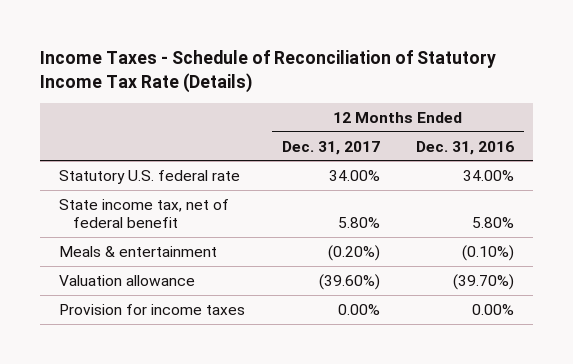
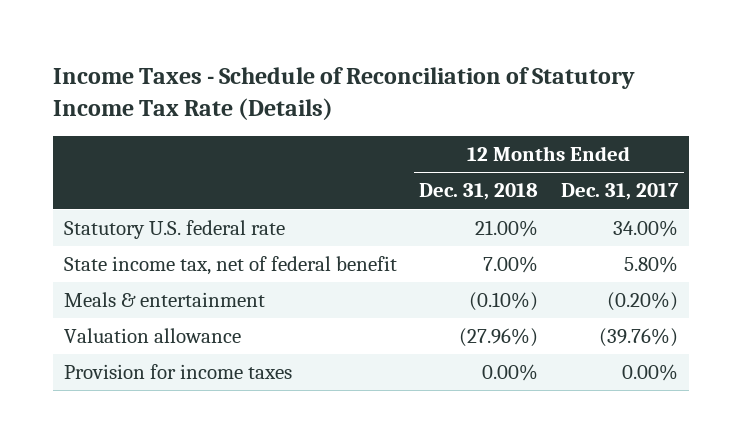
[416,140,515,155] Dec. 31, 2016 -> none
none -> [419,183,539,201] Dec. 31, 2018
[318,273,380,290] (39.60%) -> [598,328,678,348] (39.76%)

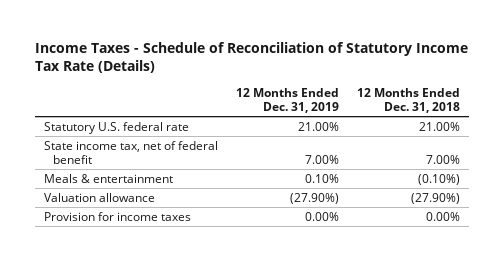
[560,183,679,201] Dec. 31, 2017 -> none
none -> [236,87,340,113] 12 Months Ended Dec. 31, 2019
[459,328,539,348] (27.96%) -> [411,192,461,204] (27.90%)

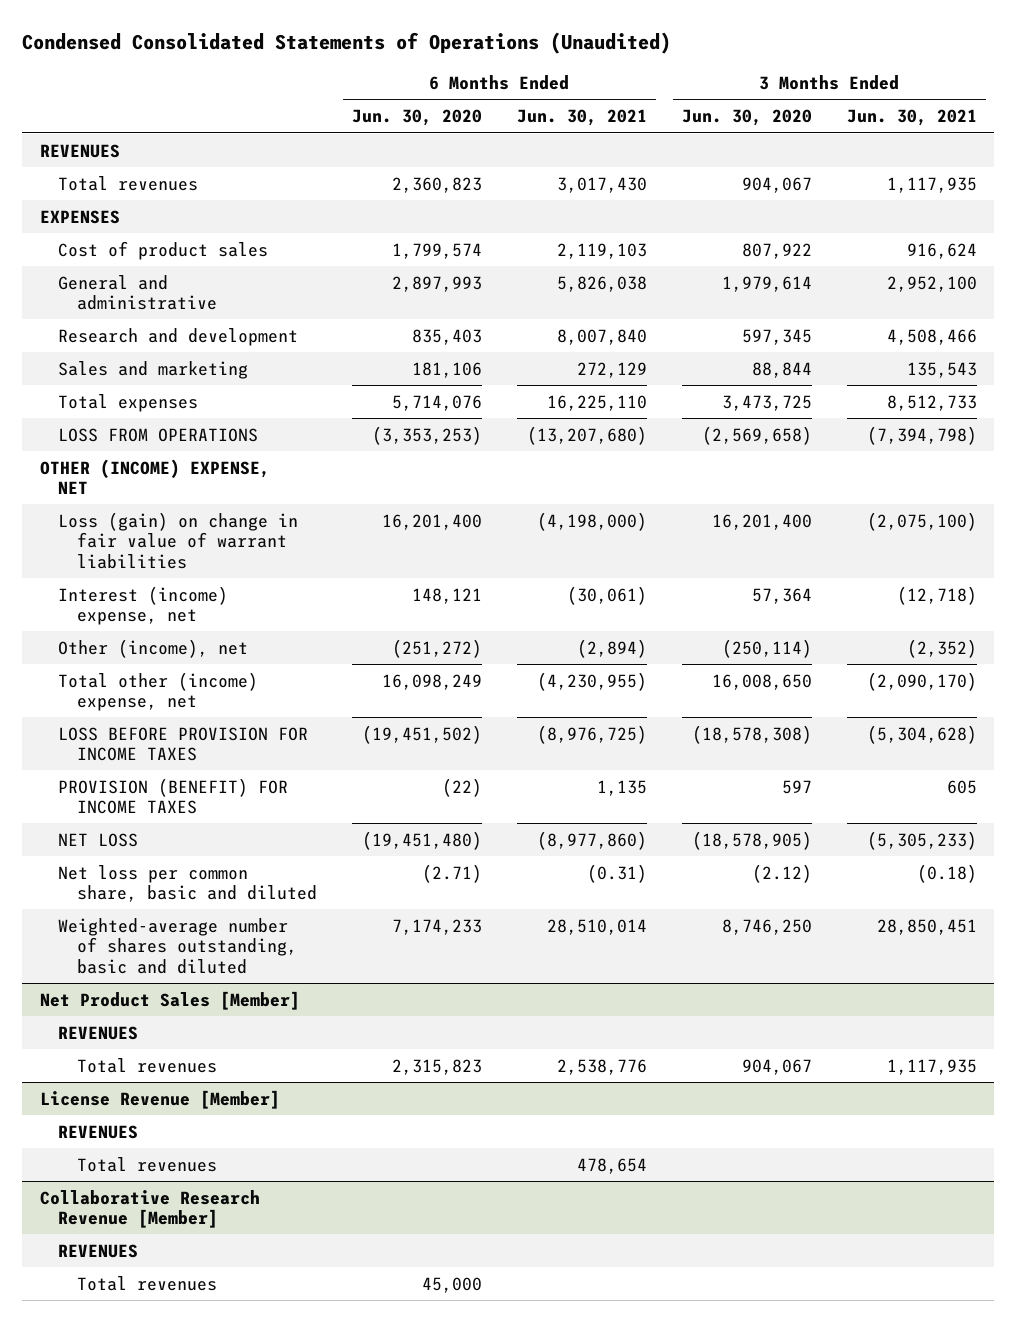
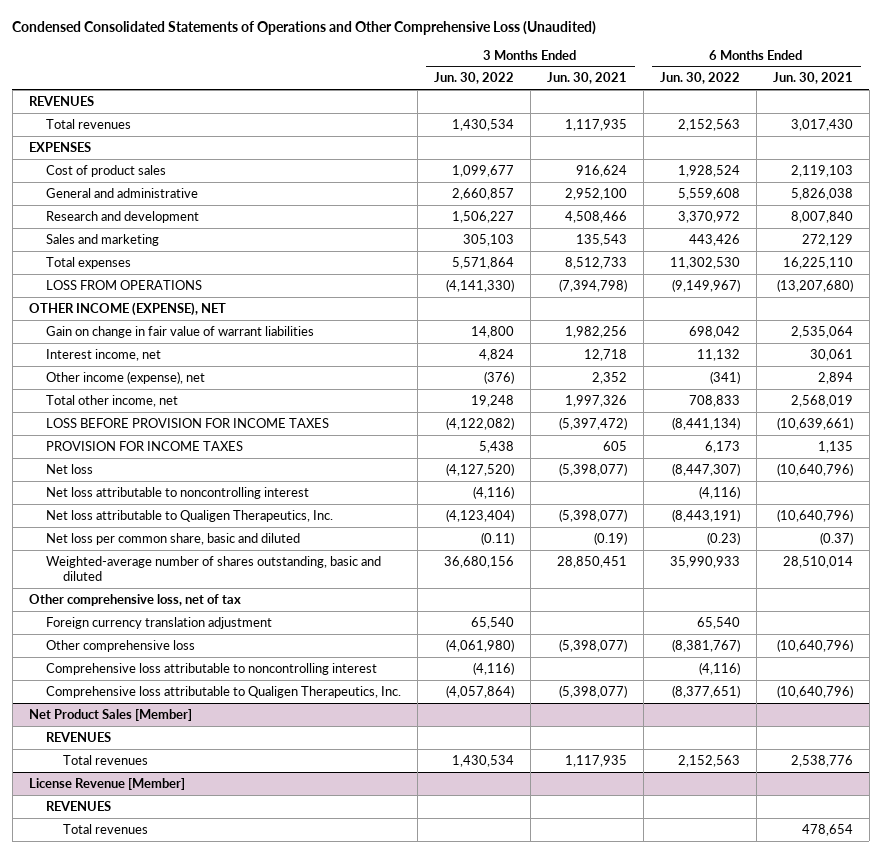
[22,32,672,55] Condensed Consolidated Statements of Operations (Unaudited) -> [12,20,597,35] Condensed Consolidated Statements of Operations and Other Comprehensive Loss (Unaudited)
[351,109,482,127] Jun. 30, 2020 -> none
[681,109,812,127] Jun. 30, 2020 -> none
none -> [433,72,514,85] Jun. 30, 2022
none -> [659,72,740,85] Jun. 30, 2022
[39,458,270,495] OTHER (INCOME) EXPENSE, NET -> [28,301,226,316] OTHER INCOME (EXPENSE), NET
[58,511,299,569] Loss (gain) on change in fair value of warrant liabilities -> [45,325,314,338] Gain on change in fair value of warrant liabilities
[536,511,647,531] (4,198,000) -> [790,325,853,338] 2,535,064
[866,511,977,531] (2,075,100) -> [564,325,627,338] 1,982,256
[58,585,229,626] Interest (income) expense, net -> [45,348,161,361] Interest income, net
[566,585,647,605] (30,061) -> [809,348,853,361] 30,061
[896,585,977,605] (12,718) -> [583,348,627,361] 12,718
[58,638,249,658] Other (income), net -> [45,370,205,384] Other income (expense), net
[576,638,647,658] (2,894) -> [817,371,853,384] 2,894
[906,638,977,658] (2,352) -> [591,371,627,384] 2,352
[58,671,259,712] Total other (income) expense, net -> [45,394,178,407] Total other income, net
[536,671,647,691] (4,230,955) -> [790,394,853,407] 2,568,019
[866,671,977,691] (2,090,170) -> [564,394,627,407] 1,997,326
[536,724,647,744] (8,976,725) -> [776,416,853,430] (10,639,661)
[866,724,977,744] (5,304,628) -> [558,416,627,430] (5,397,472)
[58,777,289,815] PROVISION (BENEFIT) FOR INCOME TAXES -> [45,440,243,451] PROVISION FOR INCOME TAXES
none -> [45,463,93,474] Net loss
none -> [45,486,309,499] Net loss attributable to noncontrolling interest
[58,832,139,847] NET LOSS -> [45,509,333,522] Net loss attributable to Qualigen Therapeutics, Inc.
[536,830,647,850] (8,977,860) -> [776,508,853,522] (10,640,796)
[866,830,977,850] (5,305,233) -> [558,508,627,522] (5,398,077)
[586,863,647,883] (0.31) -> [819,531,853,545] (0.37)
[916,863,977,883] (0.18) -> [593,531,627,545] (0.19)
none -> [28,593,241,606] Other comprehensive loss, net of tax
none -> [45,616,272,629] Foreign currency translation adjustment
none -> [45,639,195,652] Other comprehensive loss
none -> [45,662,377,675] Comprehensive loss attributable to noncontrolling interest
none -> [45,685,401,698] Comprehensive loss attributable to Qualigen Therapeutics, Inc.
[39,1189,260,1229] Collaborative Research Revenue [Member] -> none
[58,1243,139,1258] REVENUES -> none
[76,1275,217,1291] Total revenues -> none

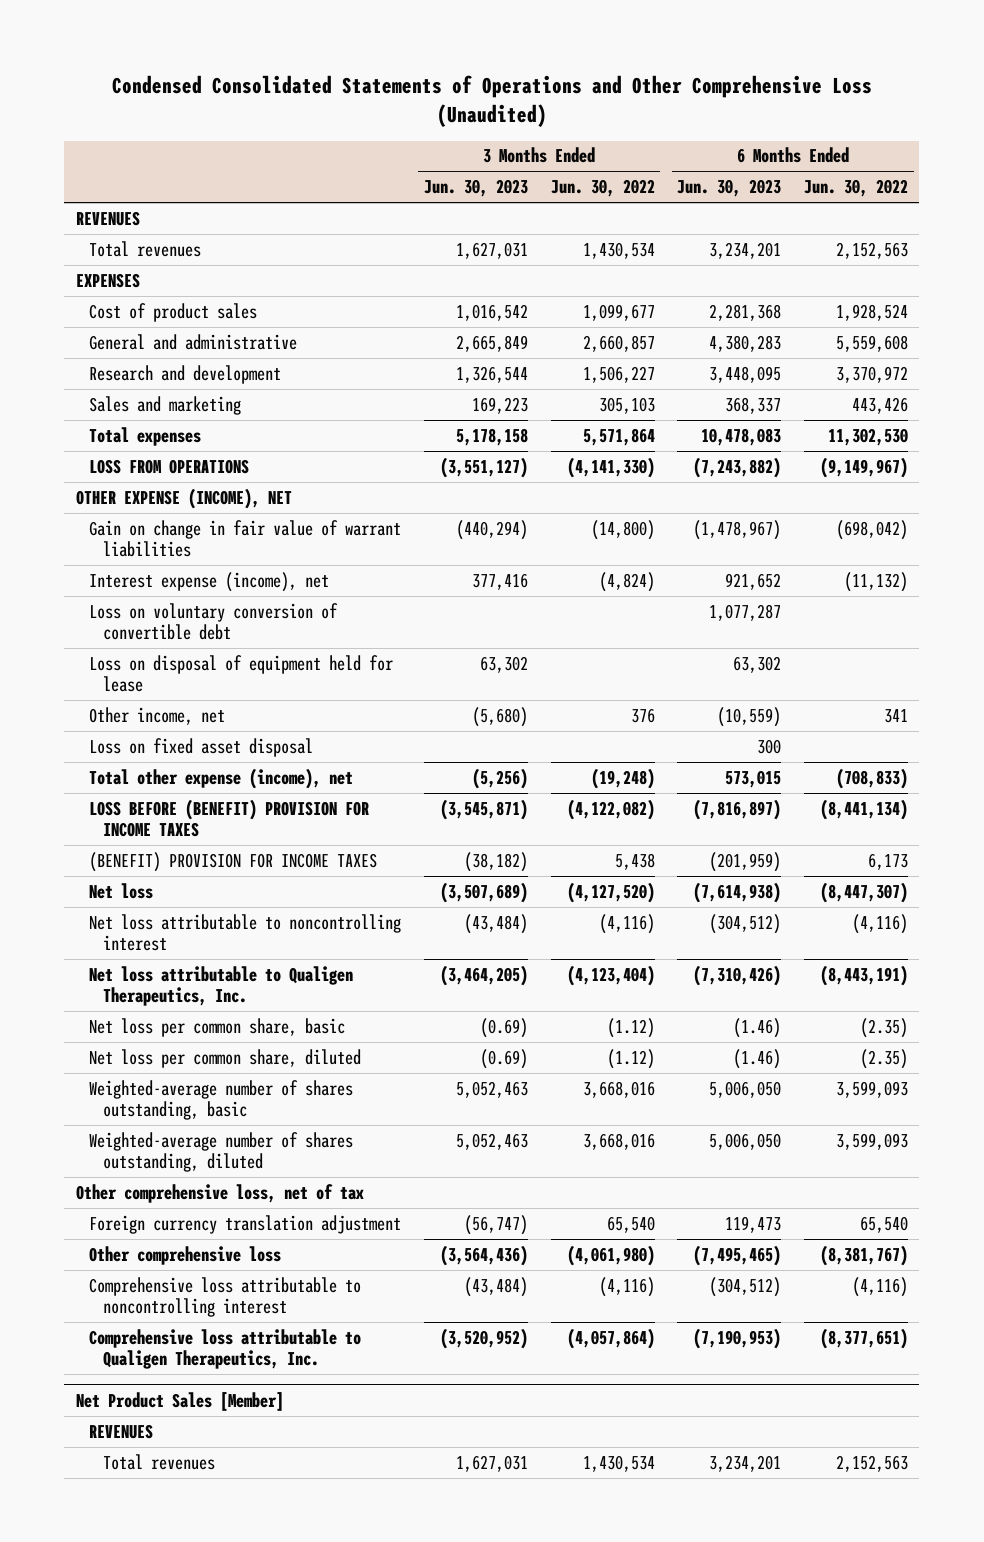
[546,72,627,85] Jun. 30, 2021 -> none
[772,72,853,85] Jun. 30, 2021 -> none
none -> [423,179,528,198] Jun. 30, 2023
none -> [677,179,782,198] Jun. 30, 2023
[28,301,226,316] OTHER INCOME (EXPENSE), NET -> [75,487,292,509] OTHER EXPENSE (INCOME), NET
[470,325,514,338] 14,800 -> [590,519,655,540] (14,800)
[688,325,740,338] 698,042 -> [836,519,909,540] (698,042)
[45,348,161,361] Interest income, net -> [89,571,330,592] Interest expense (income), net
[478,348,514,361] 4,824 -> [598,571,655,592] (4,824)
[696,348,740,361] 11,132 -> [844,571,909,592] (11,132)
none -> [89,602,339,641] Loss on voluntary conversion of convertible debt
none -> [89,654,394,693] Loss on disposal of equipment held for lease
[45,370,205,384] Other income (expense), net -> [89,706,226,725] Other income, net
[483,370,514,384] (376) -> [630,707,655,723] 376
[709,370,740,384] (341) -> [884,708,909,723] 341
none -> [89,737,314,757] Loss on fixed asset disposal
[45,394,178,407] Total other income, net -> [89,767,354,789] Total other expense (income), net
[470,394,514,407] 19,248 -> [590,767,655,789] (19,248)
[688,394,740,407] 708,833 -> [836,767,909,789] (708,833)
[45,417,329,428] LOSS BEFORE PROVISION FOR INCOME TAXES -> [89,798,370,838] LOSS BEFORE (BENEFIT) PROVISION FOR INCOME TAXES
[45,440,243,451] PROVISION FOR INCOME TAXES -> [89,851,378,872] (BENEFIT) PROVISION FOR INCOME TAXES
[45,532,300,545] Net loss per common share, basic and diluted -> [89,1017,346,1037] Net loss per common share, basic
[480,531,514,545] (0.11) -> [606,1017,655,1038] (1.12)
[706,531,740,545] (0.23) -> [860,1017,909,1038] (2.35)
none -> [89,1048,362,1068] Net loss per common share, diluted
[45,555,381,582] Weighted-average number of shares outstanding, basic and diluted -> [89,1079,354,1121] Weighted-average number of shares outstanding, basic
[443,555,514,568] 36,680,156 -> [582,1080,655,1098] 3,668,016
[669,555,740,568] 35,990,933 -> [836,1080,909,1098] 3,599,093
none -> [89,1131,354,1173] Weighted-average number of shares outstanding, diluted
[28,777,185,790] License Revenue [Member] -> none
[45,800,111,811] REVENUES -> none
[62,823,148,834] Total revenues -> none

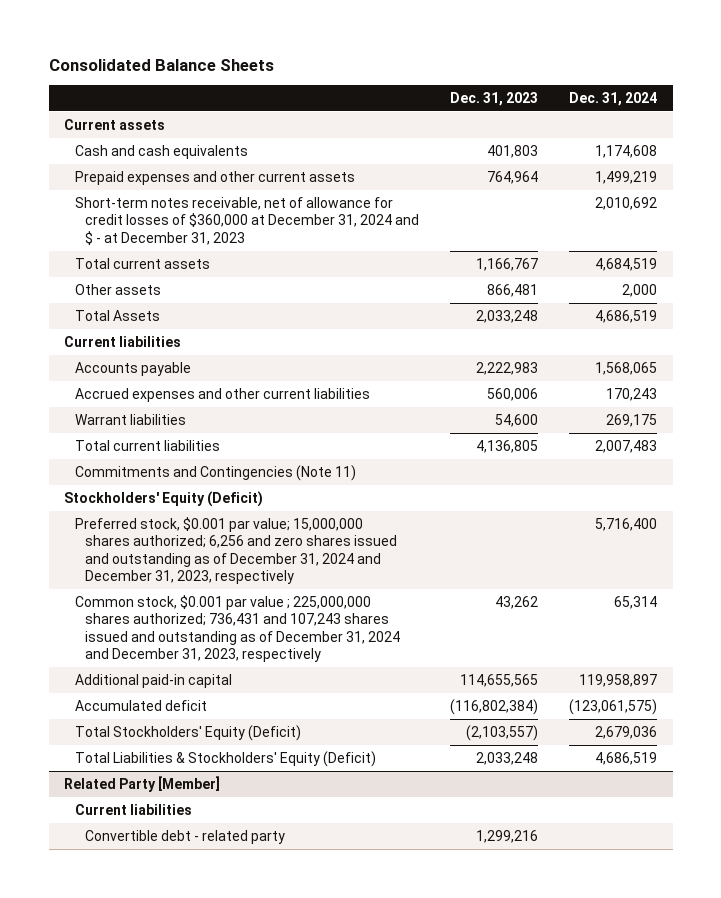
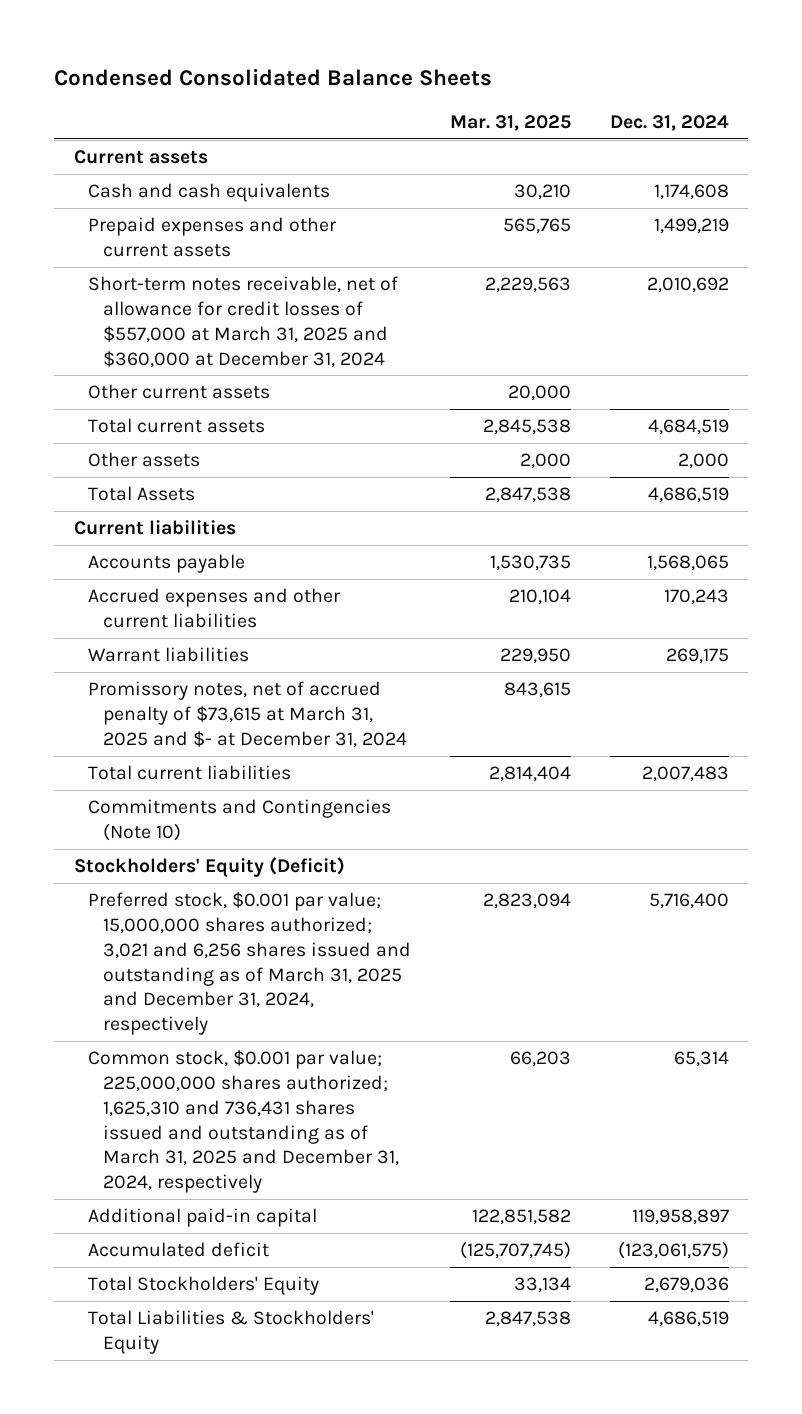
[48,58,274,71] Consolidated Balance Sheets -> [54,68,493,86] Condensed Consolidated Balance Sheets
[450,91,539,106] Dec. 31, 2023 -> none
none -> [449,114,571,131] Mar. 31, 2025
[74,197,420,245] Short-term notes receivable, net of allowance for credit losses of $360,000 at December 31, 2024 and $ - at December 31, 2023 -> [88,276,399,368] Short-term notes receivable, net of allowance for credit losses of $557,000 at March 31, 2025 and $360,000 at December 31, 2024
none -> [88,384,271,400] Other current assets
none -> [88,681,407,748] Promissory notes, net of accrued penalty of $73,615 at March 31, 2025 and $- at December 31, 2024
[74,465,356,482] Commitments and Contingencies (Note 11) -> [88,799,392,842] Commitments and Contingencies (Note 10)
[74,517,398,584] Preferred stock, $0.001 par value; 15,000,000 shares authorized; 6,256 and zero shares issued and outstanding as of December 31, 2024 and December 31, 2023, respectively -> [88,892,411,1035] Preferred stock, $0.001 par value; 15,000,000 shares authorized; 3,021 and 6,256 shares issued and outstanding as of March 31, 2025 and December 31, 2024, respectively
[74,595,401,662] Common stock, $0.001 par value ; 225,000,000 shares authorized; 736,431 and 107,243 shares issued and outstanding as of December 31, 2024 and December 31, 2023, respectively -> [88,1050,399,1193] Common stock, $0.001 par value; 225,000,000 shares authorized; 1,625,310 and 736,431 shares issued and outstanding as of March 31, 2025 and December 31, 2024, respectively
[64,776,221,793] Related Party [Member] -> none
[74,804,192,816] Current liabilities -> none
[85,830,286,845] Convertible debt - related party -> none
[74,725,301,742] Total Stockholders' Equity (Deficit) -> [88,1276,320,1296] Total Stockholders' Equity
[74,751,376,768] Total Liabilities & Stockholders' Equity (Deficit) -> [88,1310,375,1355] Total Liabilities & Stockholders' Equity

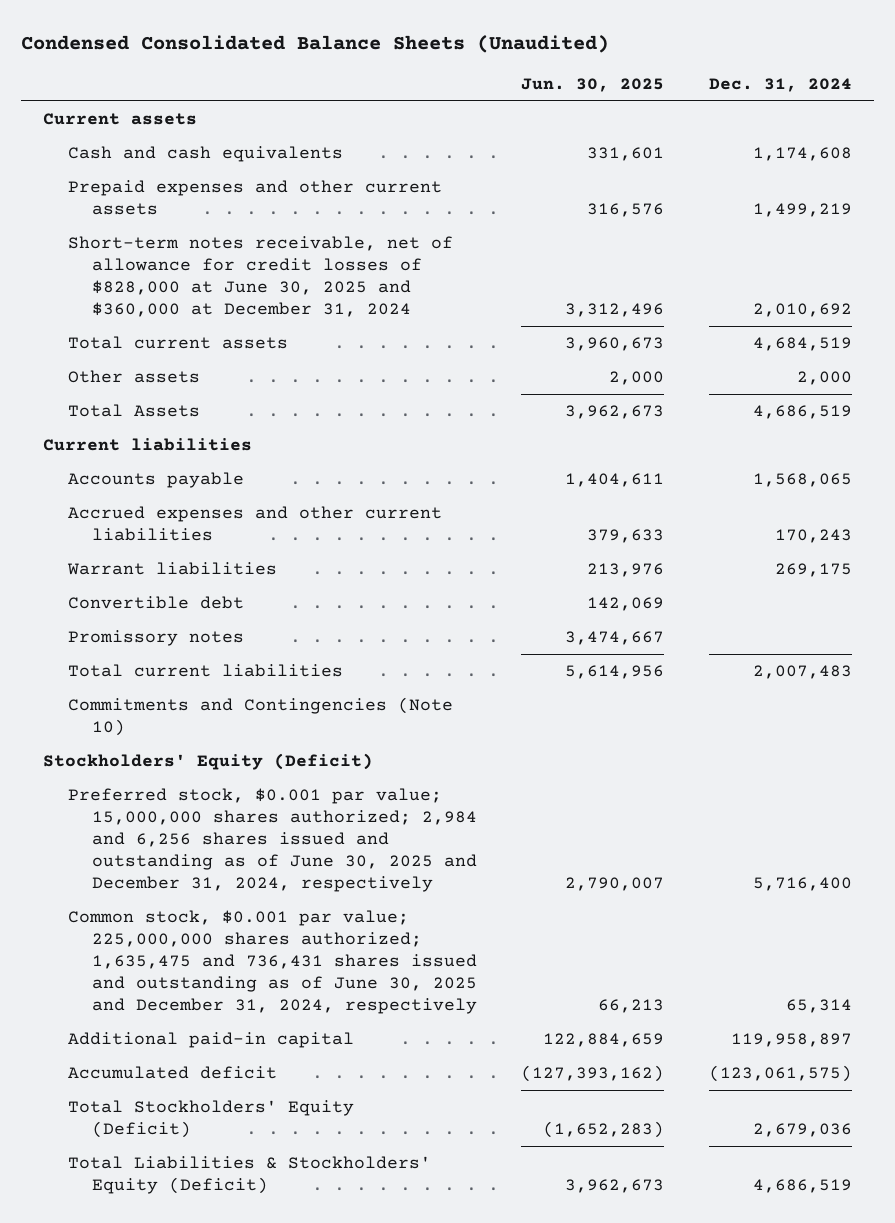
[54,68,493,86] Condensed Consolidated Balance Sheets -> [21,34,610,53] Condensed Consolidated Balance Sheets (Unaudited)
[449,114,571,131] Mar. 31, 2025 -> none
none -> [521,77,665,92] Jun. 30, 2025
[88,384,271,400] Other current assets -> none
[88,276,399,368] Short-term notes receivable, net of allowance for credit losses of $557,000 at March 31, 2025 and $360,000 at December 31, 2024 -> [67,236,453,317] Short-term notes receivable, net of allowance for credit losses of $828,000 at June 30, 2025 and $360,000 at December 31, 2024
none -> [67,596,244,610] Convertible debt
[88,681,407,748] Promissory notes, net of accrued penalty of $73,615 at March 31, 2025 and $- at December 31, 2024 -> [67,630,244,647] Promissory notes
[88,892,411,1035] Preferred stock, $0.001 par value; 15,000,000 shares authorized; 3,021 and 6,256 shares issued and outstanding as of March 31, 2025 and December 31, 2024, respectively -> [67,788,478,892] Preferred stock, $0.001 par value; 15,000,000 shares authorized; 2,984 and 6,256 shares issued and outstanding as of June 30, 2025 and December 31, 2024, respectively
[88,1050,399,1193] Common stock, $0.001 par value; 225,000,000 shares authorized; 1,625,310 and 736,431 shares issued and outstanding as of March 31, 2025 and December 31, 2024, respectively -> [67,910,478,1014] Common stock, $0.001 par value; 225,000,000 shares authorized; 1,635,475 and 736,431 shares issued and outstanding as of June 30, 2025 and December 31, 2024, respectively
[88,1276,320,1296] Total Stockholders' Equity -> [67,1100,354,1139] Total Stockholders' Equity (Deficit)
[88,1310,375,1355] Total Liabilities & Stockholders' Equity -> [67,1156,431,1195] Total Liabilities & Stockholders' Equity (Deficit)

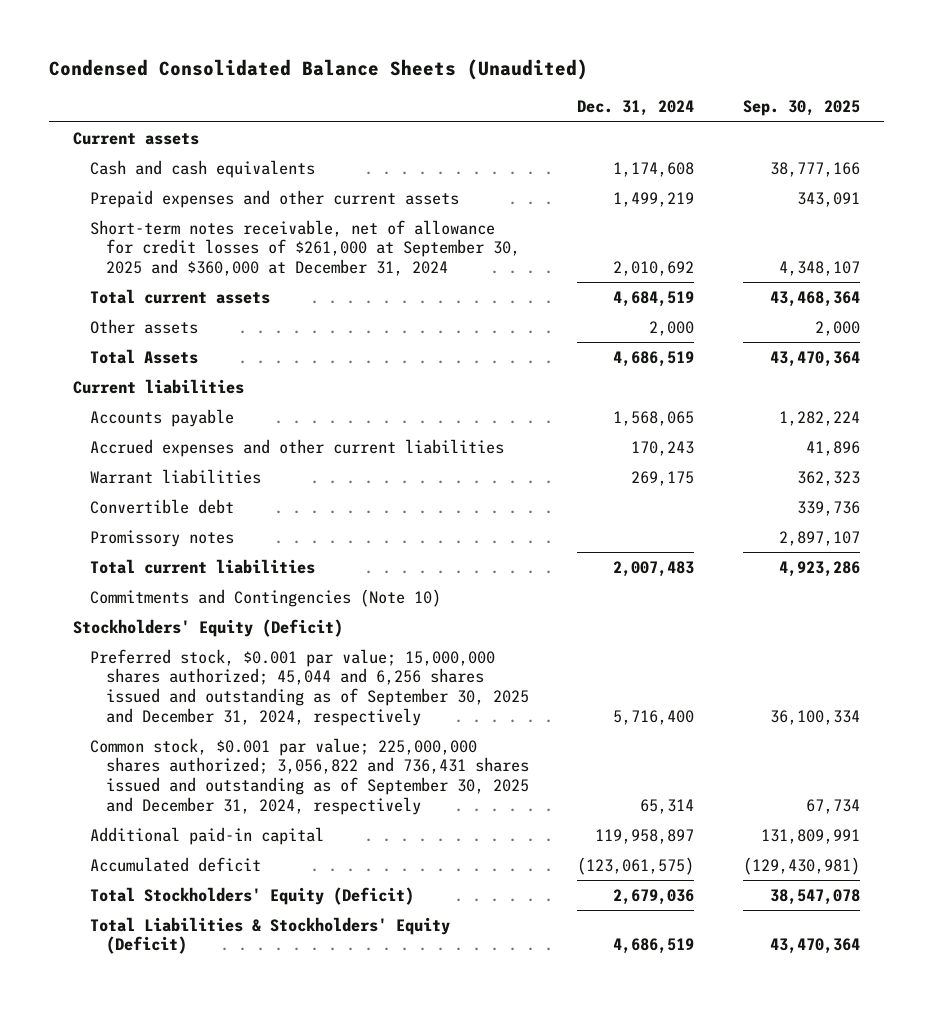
[521,77,665,92] Jun. 30, 2025 -> none
none -> [742,100,860,117] Sep. 30, 2025
[67,236,453,317] Short-term notes receivable, net of allowance for credit losses of $828,000 at June 30, 2025 and $360,000 at December 31, 2024 -> [89,219,520,276] Short-term notes receivable, net of allowance for credit losses of $261,000 at September 30, 2025 and $360,000 at December 31, 2024
[67,788,478,892] Preferred stock, $0.001 par value; 15,000,000 shares authorized; 2,984 and 6,256 shares issued and outstanding as of June 30, 2025 and December 31, 2024, respectively -> [89,648,529,726] Preferred stock, $0.001 par value; 15,000,000 shares authorized; 45,044 and 6,256 shares issued and outstanding as of September 30, 2025 and December 31, 2024, respectively
[67,910,478,1014] Common stock, $0.001 par value; 225,000,000 shares authorized; 1,635,475 and 736,431 shares issued and outstanding as of June 30, 2025 and December 31, 2024, respectively -> [89,737,529,815] Common stock, $0.001 par value; 225,000,000 shares authorized; 3,056,822 and 736,431 shares issued and outstanding as of September 30, 2025 and December 31, 2024, respectively

